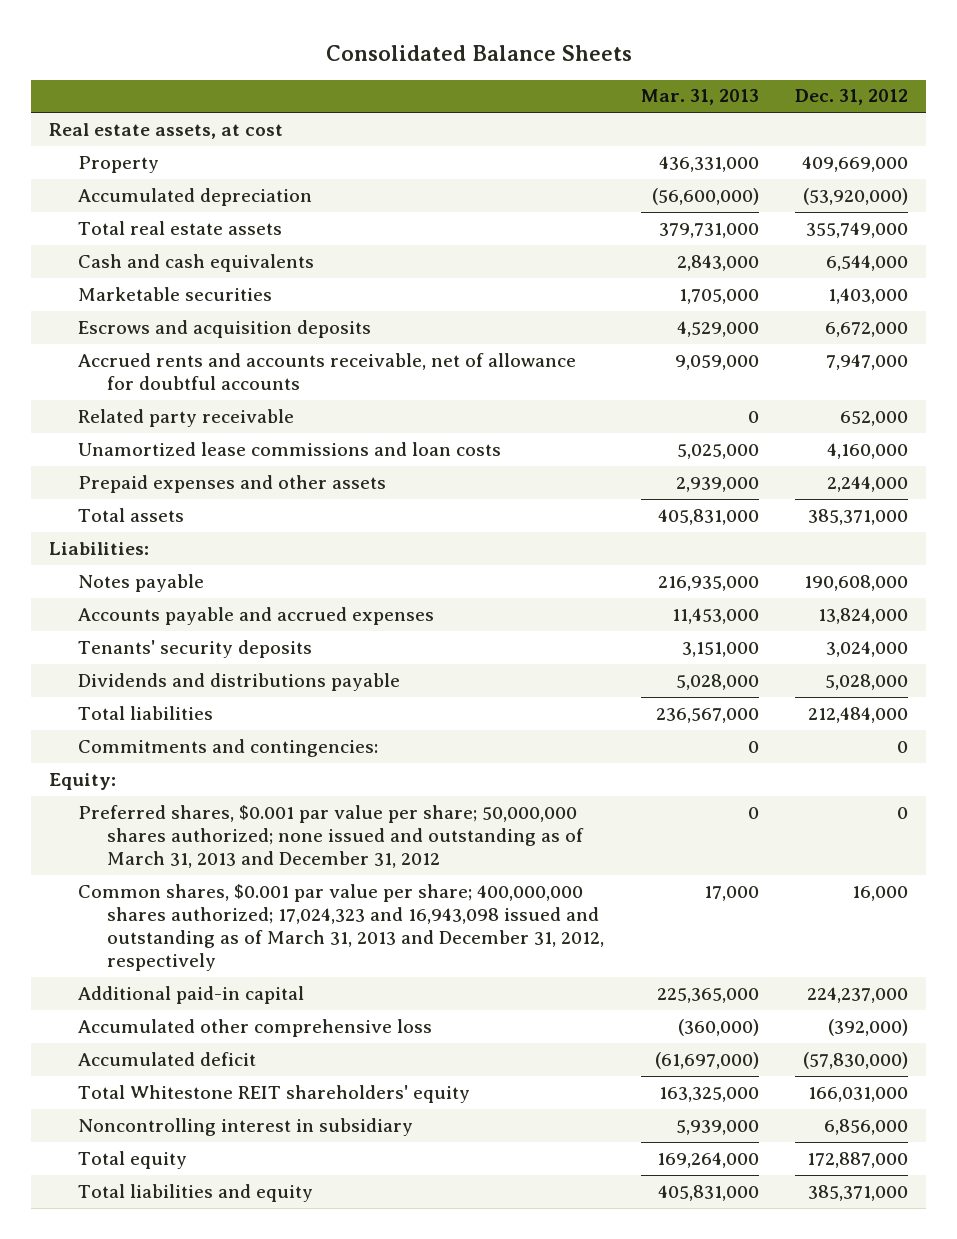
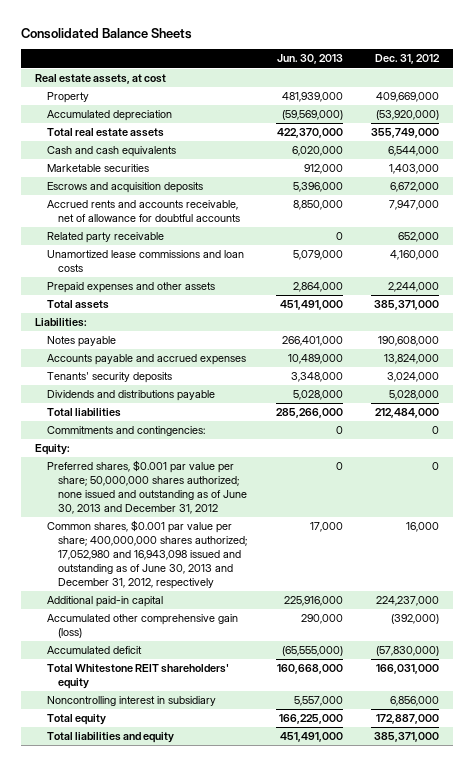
[640,89,759,106] Mar. 31, 2013 -> none
none -> [276,54,343,65] Jun. 30, 2013
[78,804,585,869] Preferred shares, $0.001 par value per share; 50,000,000 shares authorized; none issued and outstanding as of March 31, 2013 and December 31, 2012 -> [46,460,248,515] Preferred shares, $0.001 par value per share; 50,000,000 shares authorized; none issued and outstanding as of June 30, 2013 and December 31, 2012
[78,883,605,972] Common shares, $0.001 par value per share; 400,000,000 shares authorized; 17,024,323 and 16,943,098 issued and outstanding as of March 31, 2013 and December 31, 2012, respectively -> [46,520,248,590] Common shares, $0.001 par value per share; 400,000,000 shares authorized; 17,052,980 and 16,943,098 issued and outstanding as of June 30, 2013 and December 31, 2012, respectively
[78,1018,433,1037] Accumulated other comprehensive loss -> [46,614,238,639] Accumulated other comprehensive gain (loss)

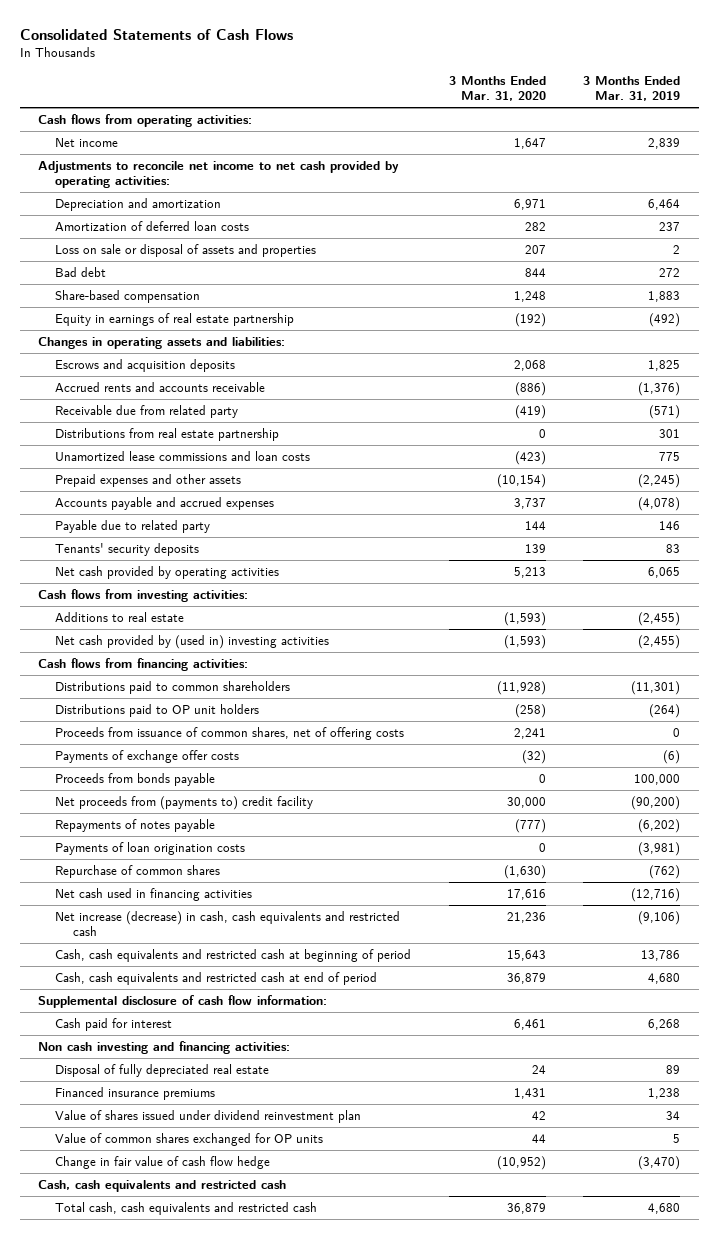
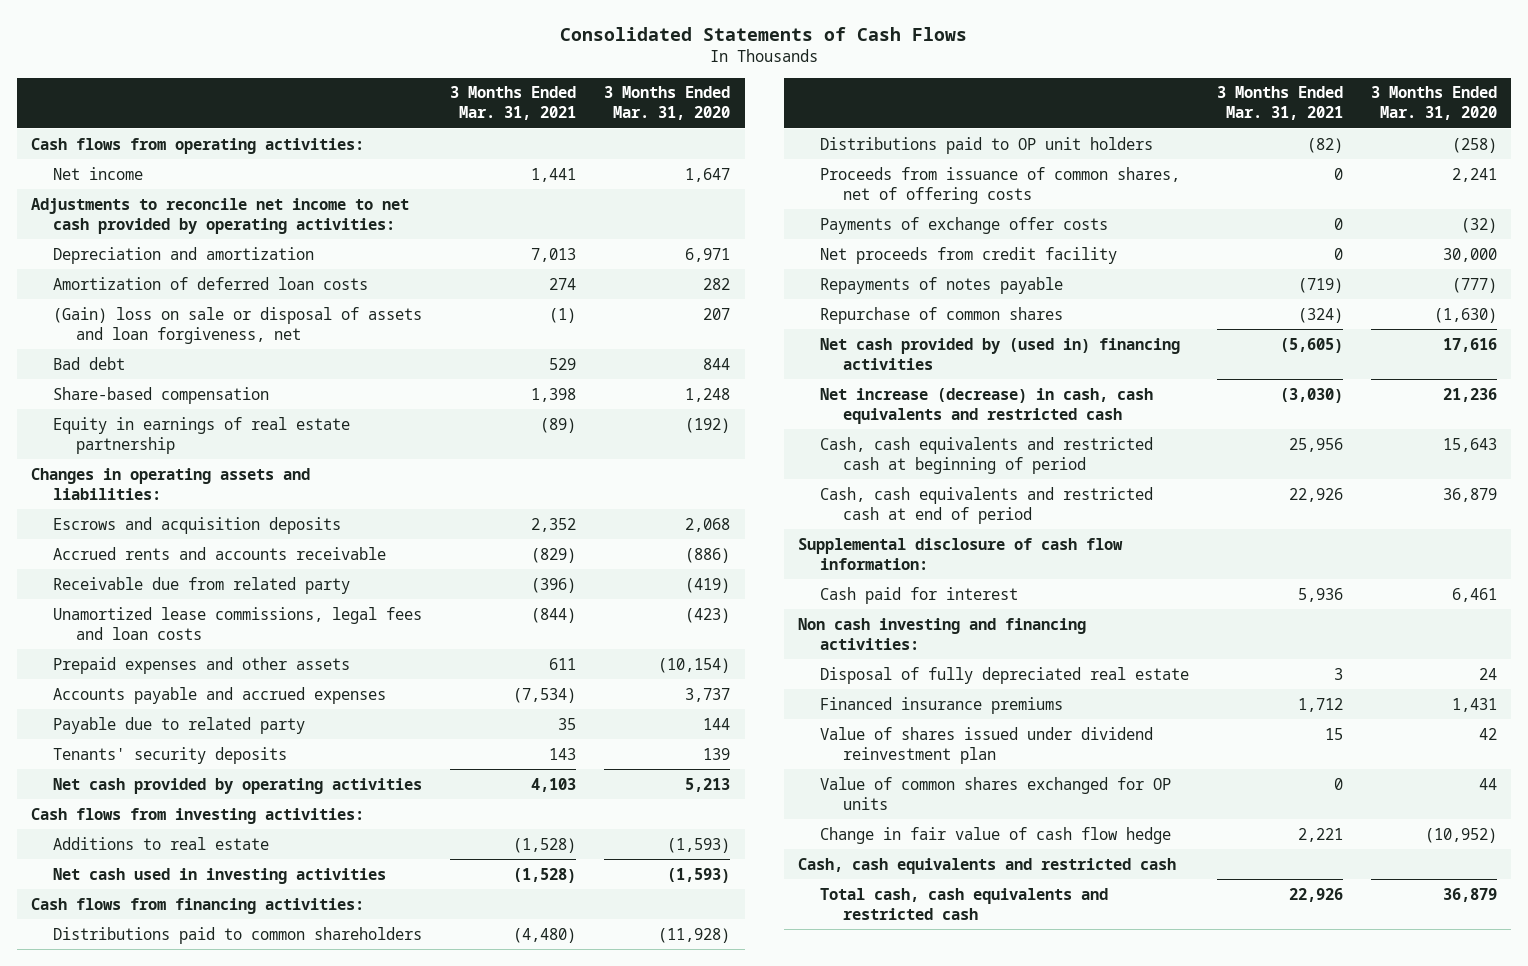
[582,76,680,102] 3 Months Ended Mar. 31, 2019 -> none
none -> [450,86,577,121] 3 Months Ended Mar. 31, 2021
[55,243,317,257] Loss on sale or disposal of assets and properties -> [53,306,423,344] (Gain) loss on sale or disposal of assets and loan forgiveness, net
[55,427,280,441] Distributions from real estate partnership -> none
[55,450,311,461] Unamortized lease commissions and loan costs -> [53,606,423,640] Unamortized lease commissions, legal fees and loan costs
[55,634,330,649] Net cash provided by (used in) investing activities -> [53,867,387,884] Net cash used in investing activities
[55,772,216,786] Proceeds from bonds payable -> none
[55,795,314,810] Net proceeds from (payments to) credit facility -> [820,246,1118,264] Net proceeds from credit facility
[55,841,246,855] Payments of loan origination costs -> none
[55,887,253,901] Net cash used in financing activities -> [820,337,1181,370] Net cash provided by (used in) financing activities

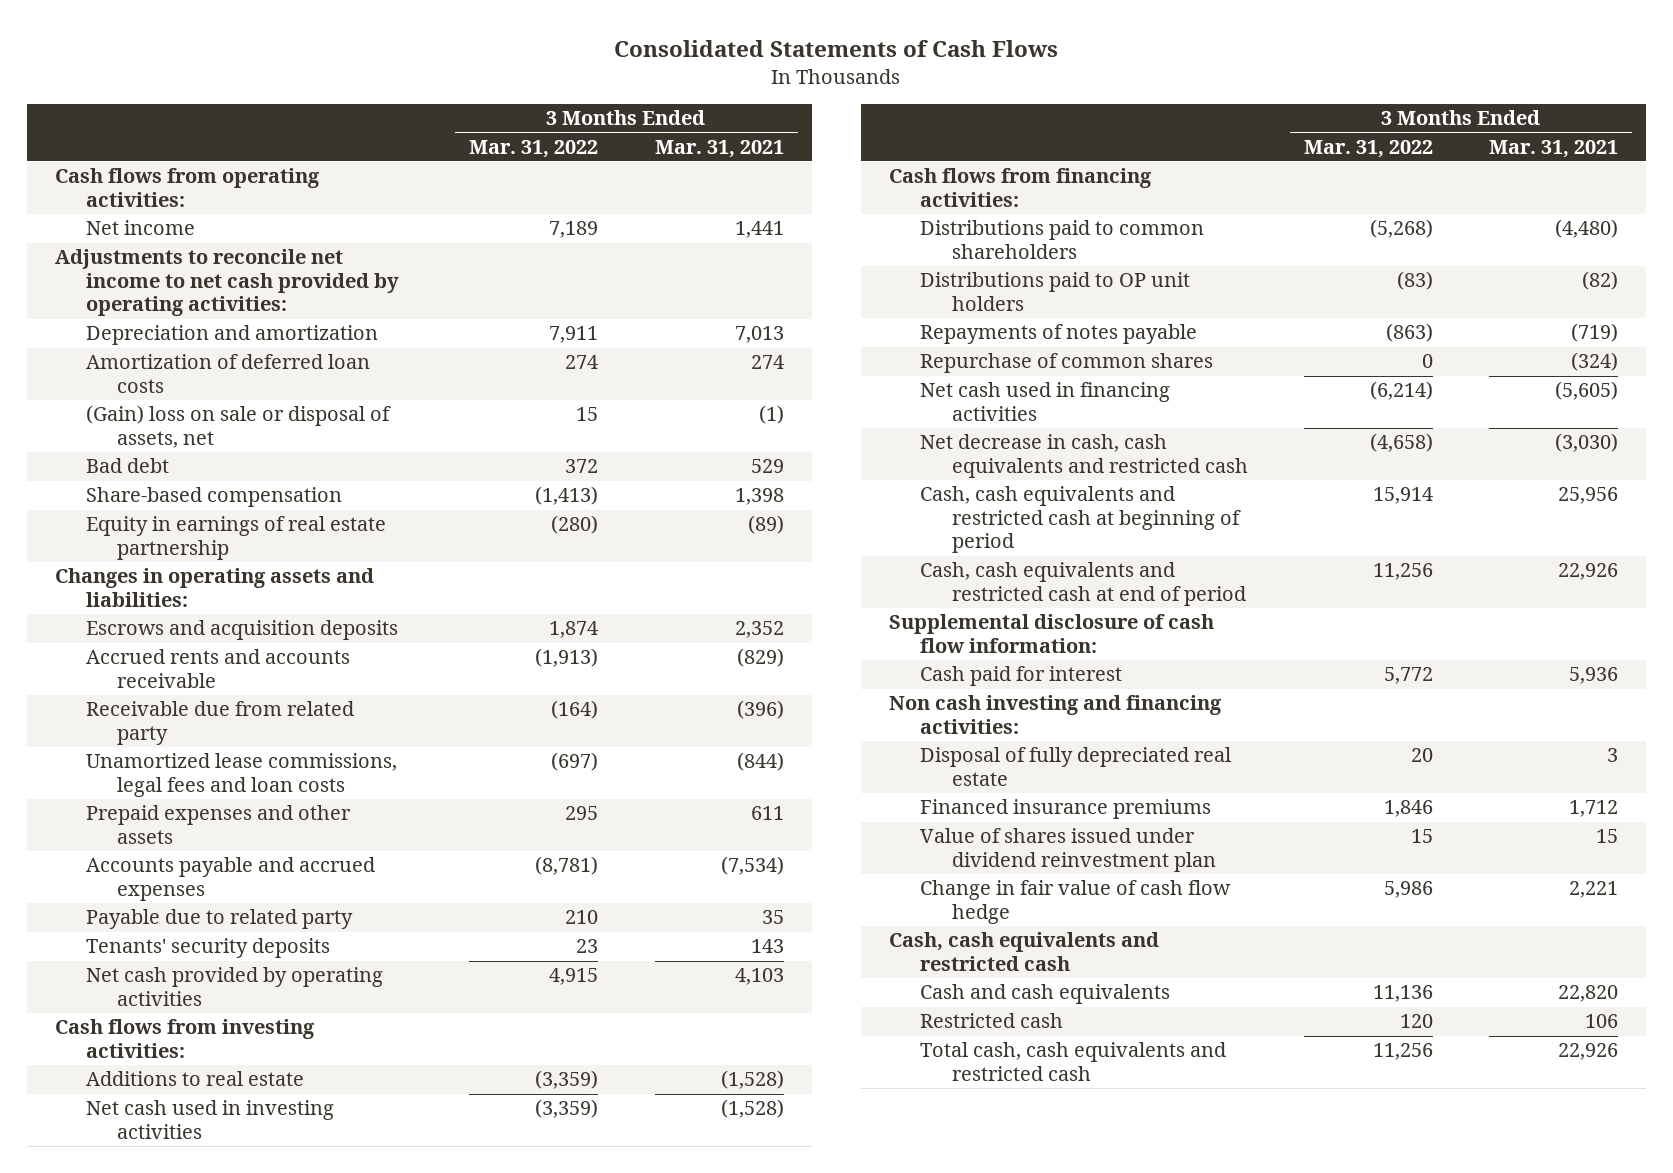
[604,86,731,121] 3 Months Ended Mar. 31, 2020 -> none
none -> [469,139,599,158] Mar. 31, 2022
[53,306,423,344] (Gain) loss on sale or disposal of assets and loan forgiveness, net -> [85,405,391,448] (Gain) loss on sale or disposal of assets, net
[820,166,1181,204] Proceeds from issuance of common shares, net of offering costs -> none
[820,216,1109,234] Payments of exchange offer costs -> none
[820,246,1118,264] Net proceeds from credit facility -> none
[820,337,1181,370] Net cash provided by (used in) financing activities -> [920,382,1171,421] Net cash used in financing activities
[820,387,1154,424] Net increase (decrease) in cash, cash equivalents and restricted cash -> [920,434,1248,478] Net decrease in cash, cash equivalents and restricted cash
[820,776,1172,810] Value of common shares exchanged for OP units -> none
none -> [920,984,1171,1005] Cash and cash equivalents
none -> [920,1013,1064,1029] Restricted cash

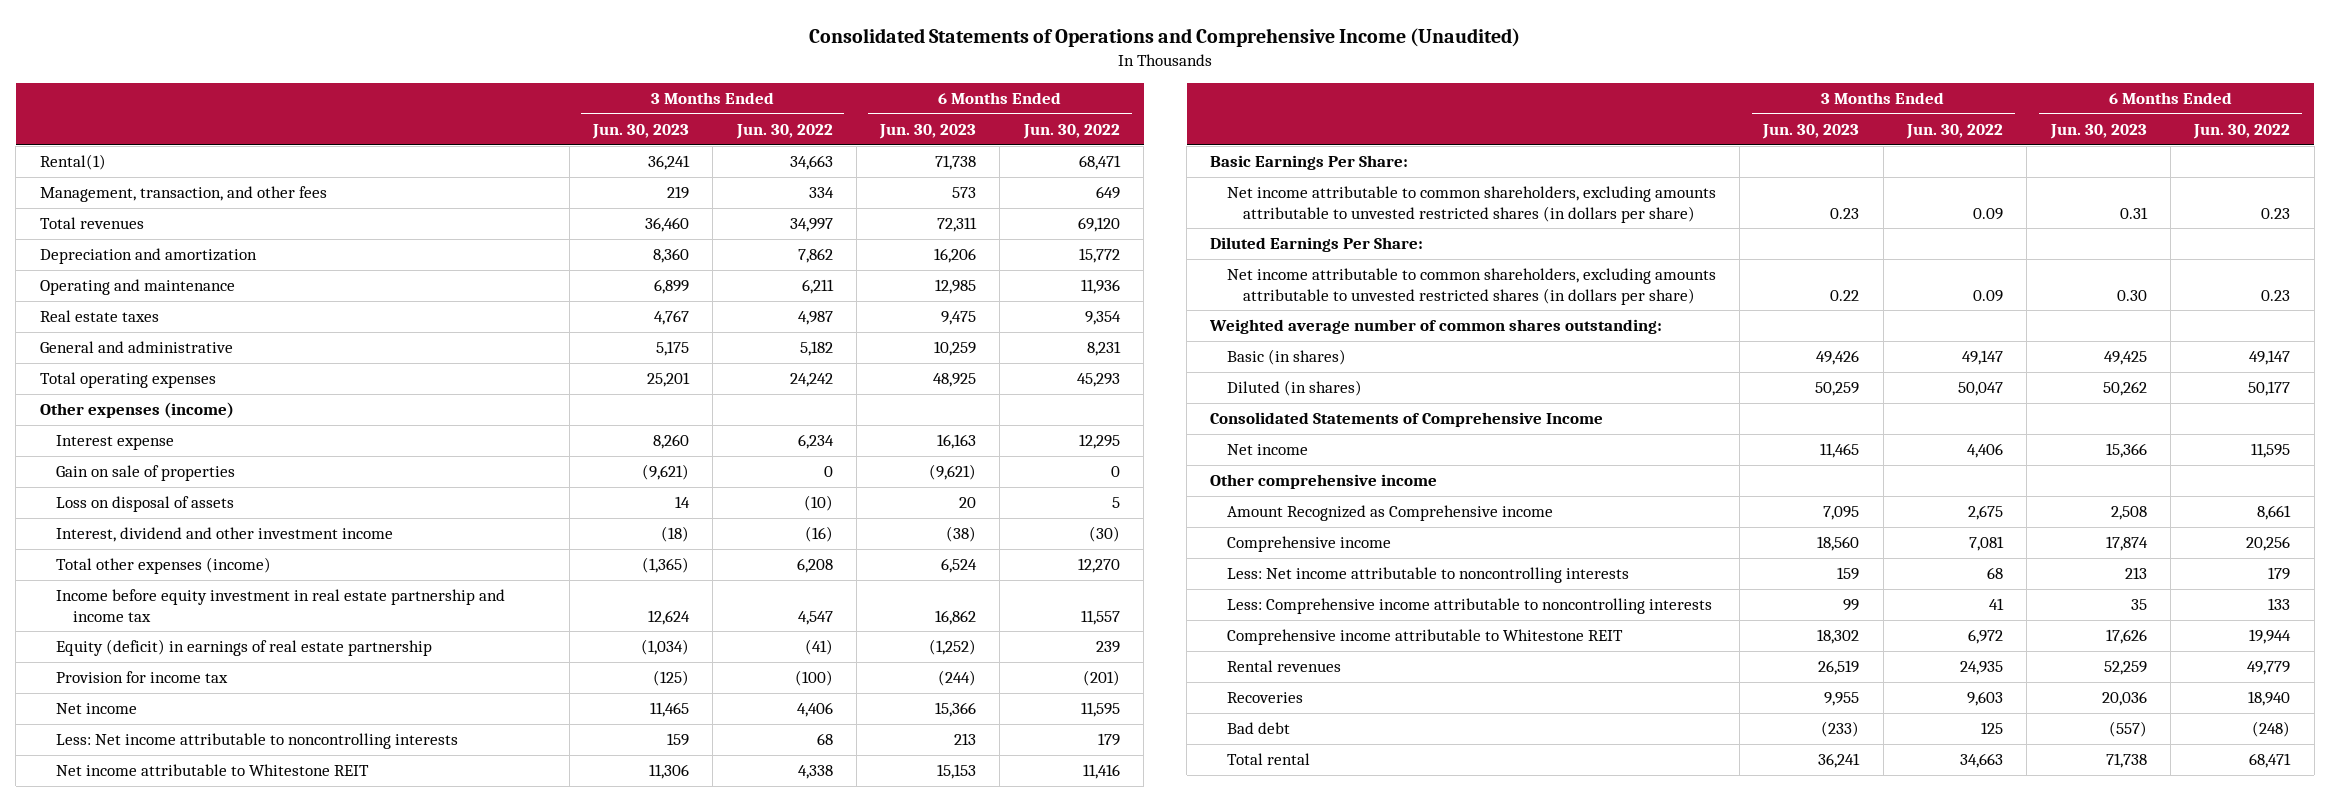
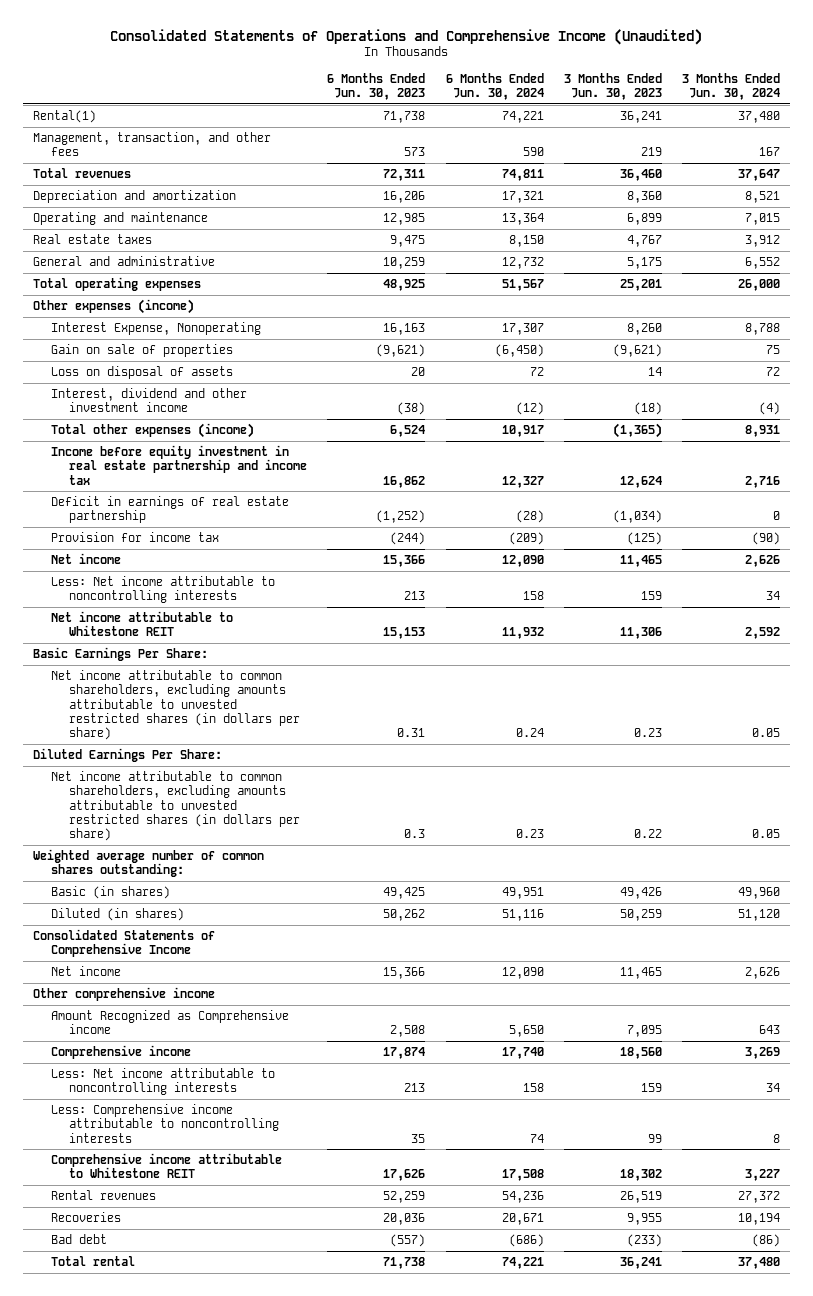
[735,124,833,140] Jun. 30, 2022 -> none
[1022,124,1120,140] Jun. 30, 2022 -> none
none -> [445,72,544,101] 6 Months Ended Jun. 30, 2024
none -> [682,72,781,101] 3 Months Ended Jun. 30, 2024
[56,435,175,451] Interest expense -> [50,321,261,335] Interest Expense, Nonoperating
[56,639,433,657] Equity (deficit) in earnings of real estate partnership -> [50,495,289,524] Deficit in earnings of real estate partnership
[2116,289,2147,301] 0.30 -> [404,829,426,839] 0.3

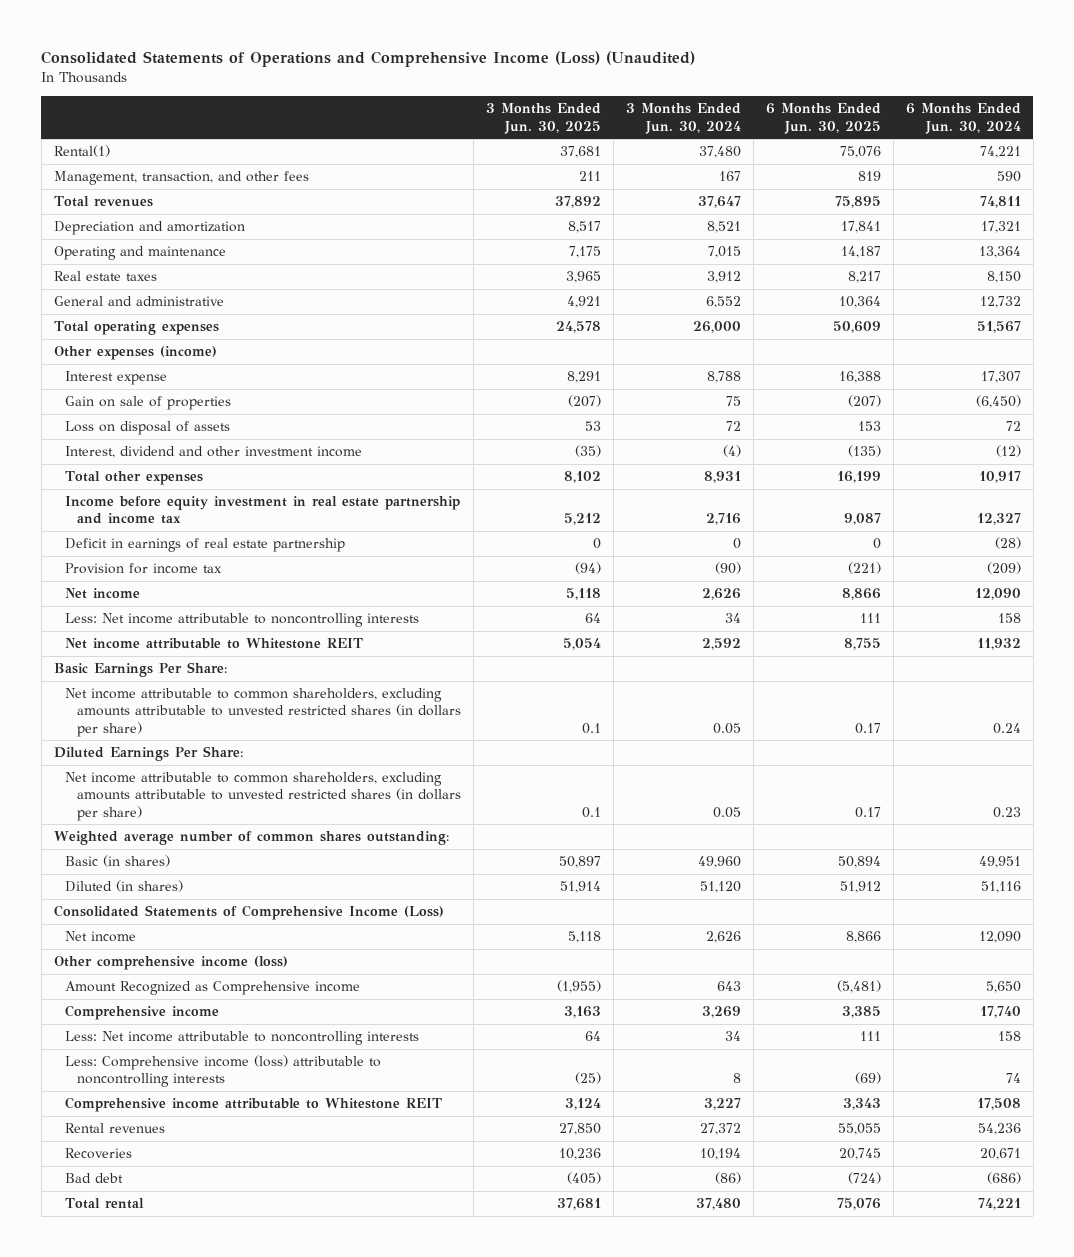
[110,28,703,45] Consolidated Statements of Operations and Comprehensive Income (Unaudited) -> [41,51,696,68] Consolidated Statements of Operations and Comprehensive Income (Loss) (Unaudited)
[327,72,426,101] 6 Months Ended Jun. 30, 2023 -> none
[563,72,662,101] 3 Months Ended Jun. 30, 2023 -> none
none -> [485,103,601,134] 3 Months Ended Jun. 30, 2025
none -> [765,103,881,134] 6 Months Ended Jun. 30, 2025
[50,321,261,335] Interest Expense, Nonoperating -> [65,371,168,386] Interest expense
[50,422,254,438] Total other expenses (income) -> [65,471,204,486] Total other expenses
[32,928,215,958] Consolidated Statements of Comprehensive Income -> [53,905,444,921] Consolidated Statements of Comprehensive Income (Loss)
[32,986,215,1001] Other comprehensive income -> [53,956,288,971] Other comprehensive income (loss)
[50,1103,280,1143] Less: Comprehensive income attributable to noncontrolling interests -> [65,1055,382,1088] Less: Comprehensive income (loss) attributable to noncontrolling interests

